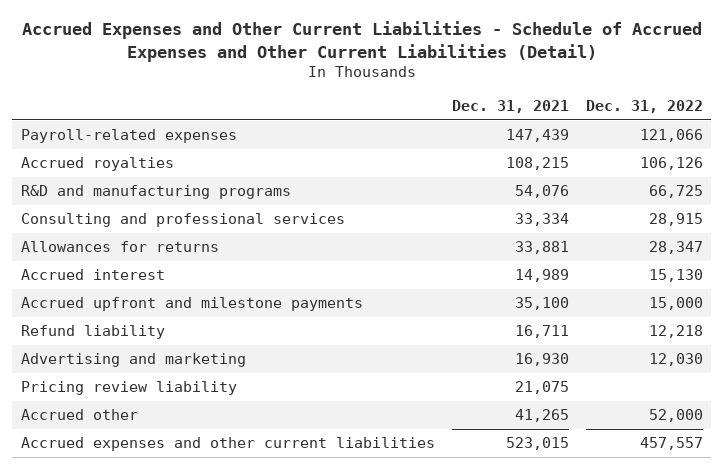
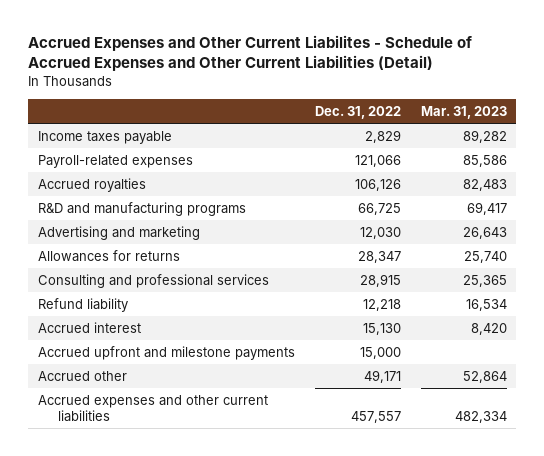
[21,20,702,62] Accrued Expenses and Other Current Liabilities - Schedule of Accrued Expenses and Other Current Liabilities (Detail) -> [27,35,472,72] Accrued Expenses and Other Current Liabilites - Schedule of Accrued Expenses and Other Current Liabilities (Detail)
[451,99,569,113] Dec. 31, 2021 -> none
none -> [420,105,507,119] Mar. 31, 2023
none -> [37,130,172,144] Income taxes payable
[20,353,246,368] Advertising and marketing -> [37,225,200,240] Advertising and marketing
[20,213,345,228] Consulting and professional services -> [37,273,269,288] Consulting and professional services
[20,325,165,340] Refund liability -> [37,297,128,312] Refund liability
[20,381,237,396] Pricing review liability -> none
[648,409,703,423] 52,000 -> [363,369,401,383] 49,171

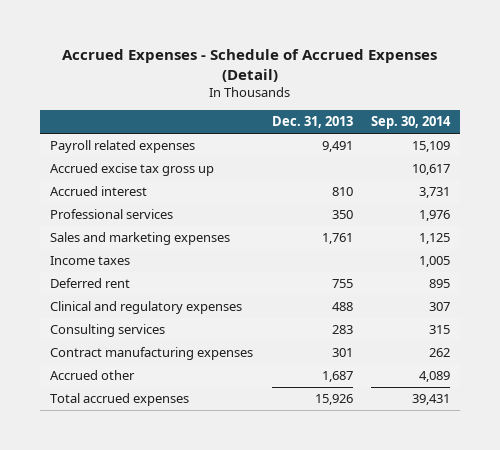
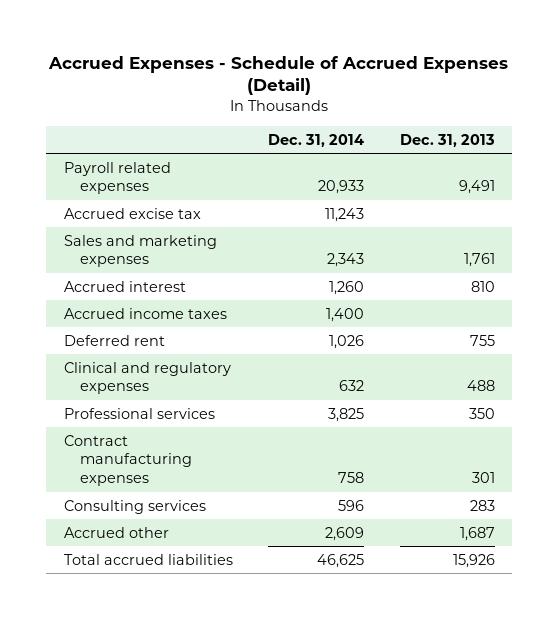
[371,116,452,130] Sep. 30, 2014 -> none
none -> [268,133,365,147] Dec. 31, 2014
[49,163,214,177] Accrued excise tax gross up -> [63,207,201,219] Accrued excise tax
[49,186,147,197] Accrued interest -> [63,280,186,292] Accrued interest
[49,256,130,266] Income taxes -> [63,307,227,319] Accrued income taxes
[49,209,173,220] Professional services -> [63,407,215,419] Professional services
[49,324,165,338] Consulting services -> [63,499,206,514] Consulting services
[49,393,189,407] Total accrued expenses -> [63,553,233,565] Total accrued liabilities

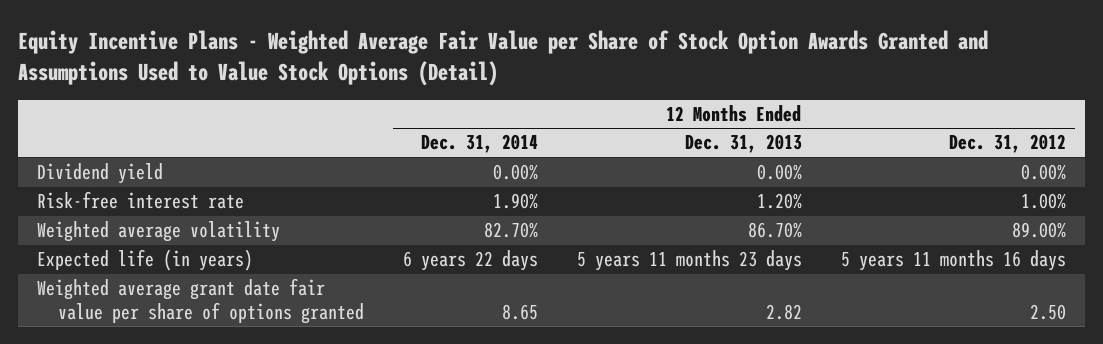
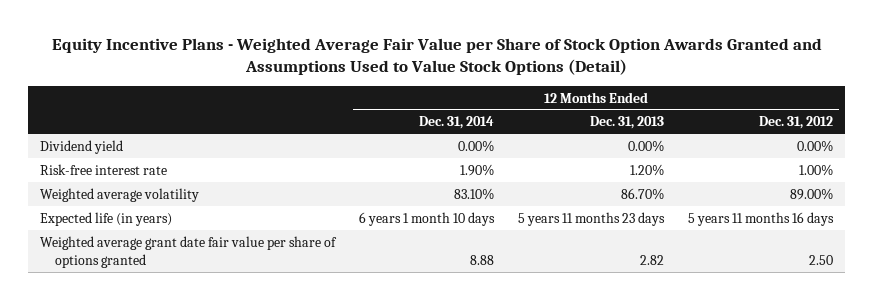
[483,222,538,239] 82.70% -> [454,187,495,200] 83.10%
[402,250,538,272] 6 years 22 days -> [359,211,496,226] 6 years 1 month 10 days
[501,303,538,320] 8.65 -> [470,254,495,265] 8.88

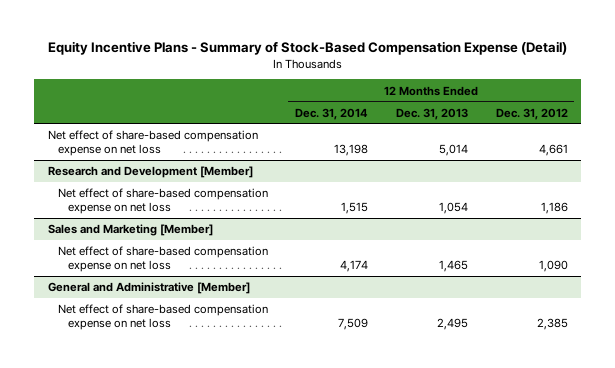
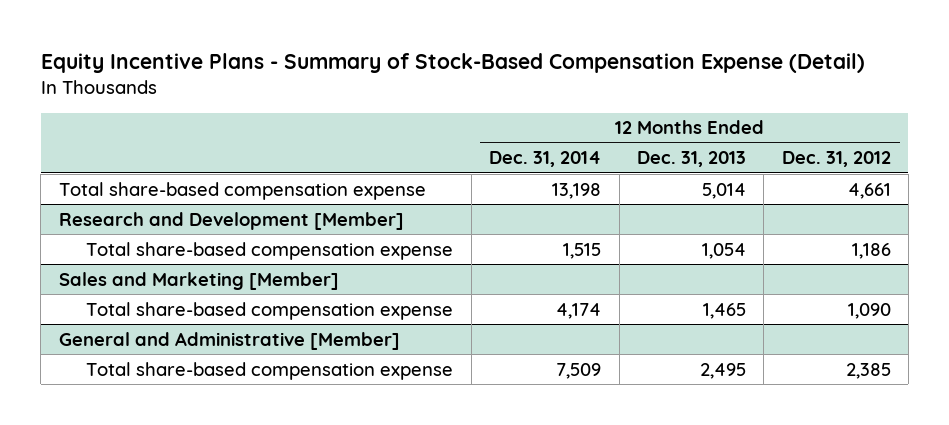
[47,130,258,156] Net effect of share-based compensation expense on net loss -> [58,181,426,200] Total share-based compensation expense
[57,188,268,214] Net effect of share-based compensation expense on net loss -> [86,241,454,260] Total share-based compensation expense
[57,246,268,272] Net effect of share-based compensation expense on net loss -> [86,301,454,320] Total share-based compensation expense
[57,304,268,330] Net effect of share-based compensation expense on net loss -> [86,361,454,380] Total share-based compensation expense

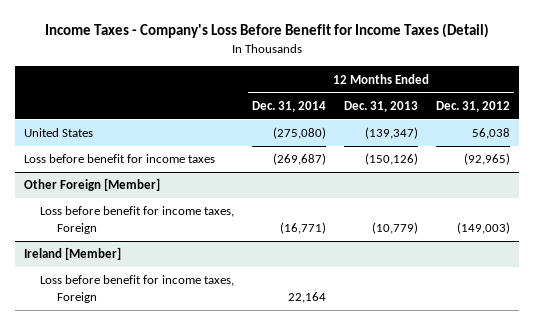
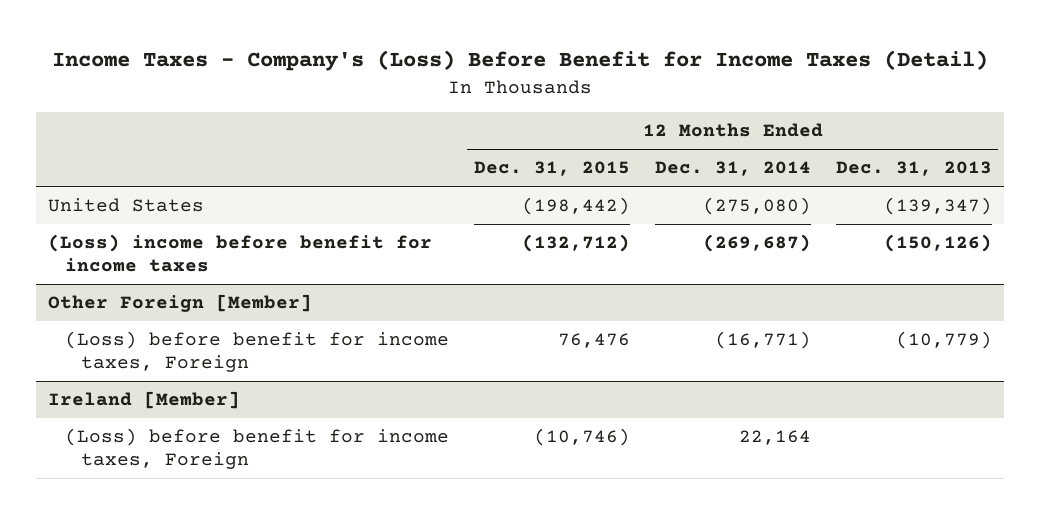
[44,23,489,39] Income Taxes - Company's Loss Before Benefit for Income Taxes (Detail) -> [51,50,988,72] Income Taxes - Company's (Loss) Before Benefit for Income Taxes (Detail)
[435,100,510,112] Dec. 31, 2012 -> none
none -> [473,161,630,177] Dec. 31, 2015
[23,154,215,164] Loss before benefit for income taxes -> [48,234,433,273] (Loss) income before benefit for income taxes
[40,206,235,235] Loss before benefit for income taxes, Foreign -> [64,331,449,373] (Loss) before benefit for income taxes, Foreign
[40,275,235,304] Loss before benefit for income taxes, Foreign -> [64,428,449,470] (Loss) before benefit for income taxes, Foreign

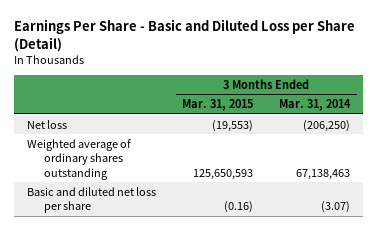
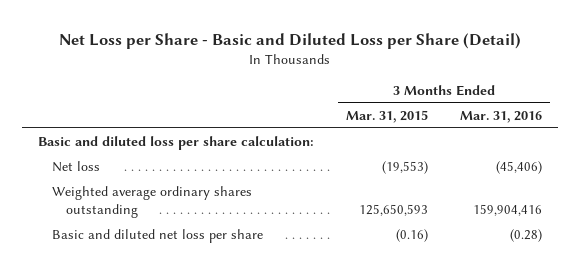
[14,19,356,52] Earnings Per Share - Basic and Diluted Loss per Share (Detail) -> [59,32,522,49] Net Loss per Share - Basic and Diluted Loss per Share (Detail)
[279,99,352,112] Mar. 31, 2014 -> none
none -> [459,110,542,123] Mar. 31, 2016
none -> [38,136,315,151] Basic and diluted loss per share calculation:
[27,138,132,180] Weighted average of ordinary shares outstanding -> [52,186,253,219] Weighted average ordinary shares outstanding

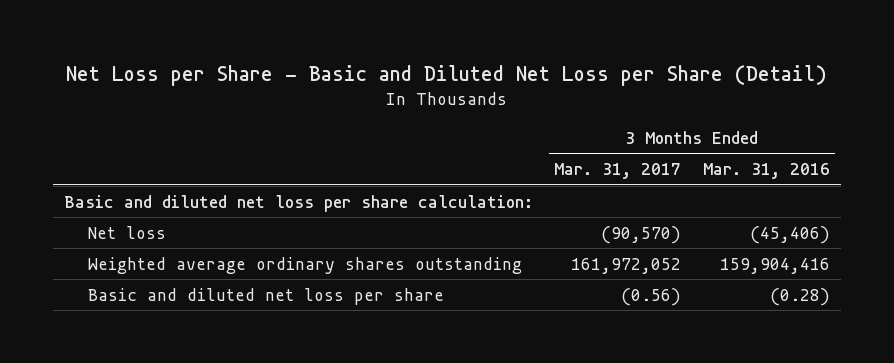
[59,32,522,49] Net Loss per Share - Basic and Diluted Loss per Share (Detail) -> [65,64,827,86] Net Loss per Share - Basic and Diluted Net Loss per Share (Detail)
[346,109,429,123] Mar. 31, 2015 -> none
none -> [554,163,682,180] Mar. 31, 2017
[38,136,315,151] Basic and diluted loss per share calculation: -> [64,194,534,212] Basic and diluted net loss per share calculation:

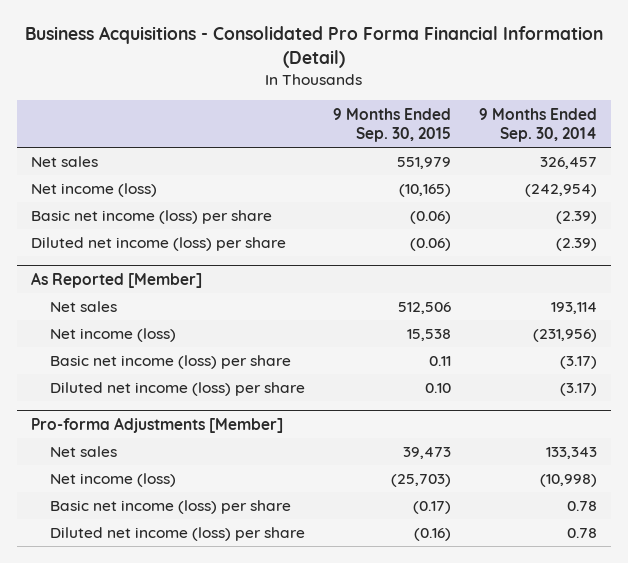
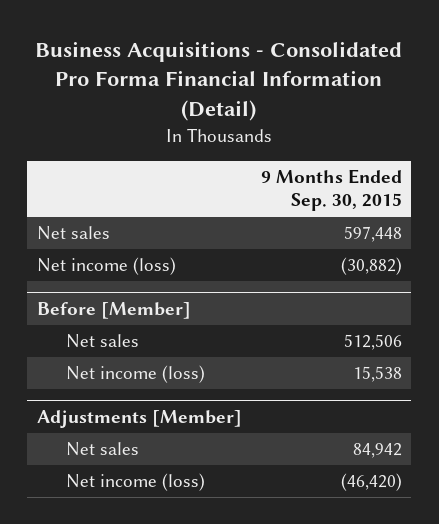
[478,107,597,143] 9 Months Ended Sep. 30, 2014 -> none
[30,210,272,225] Basic net income (loss) per share -> none
[30,237,286,252] Diluted net income (loss) per share -> none
[397,157,452,170] 551,979 -> [343,226,402,243] 597,448
[399,184,452,198] (10,165) -> [340,257,402,276] (30,882)
[30,271,202,288] As Reported [Member] -> [36,301,191,319] Before [Member]
[50,355,292,370] Basic net income (loss) per share -> none
[50,382,306,397] Diluted net income (loss) per share -> none
[50,500,292,515] Basic net income (loss) per share -> none
[50,527,306,542] Diluted net income (loss) per share -> none
[30,416,283,433] Pro-forma Adjustments [Member] -> [36,409,242,428] Adjustments [Member]
[403,447,452,460] 39,473 -> [352,443,402,459] 84,942
[391,474,452,488] (25,703) -> [340,473,402,492] (46,420)

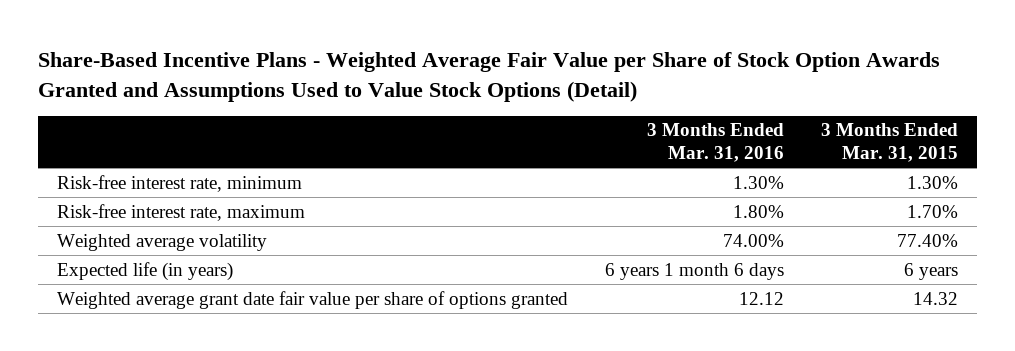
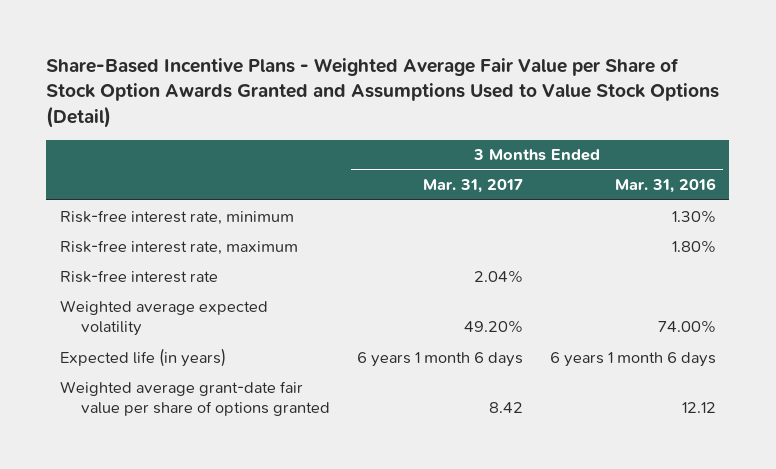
[821,123,959,163] 3 Months Ended Mar. 31, 2015 -> none
none -> [423,179,524,194] Mar. 31, 2017
none -> [59,269,218,283] Risk-free interest rate
[56,233,267,251] Weighted average volatility -> [59,299,268,337] Weighted average expected volatility
[56,290,568,309] Weighted average grant date fair value per share of options granted -> [59,380,331,417] Weighted average grant-date fair value per share of options granted

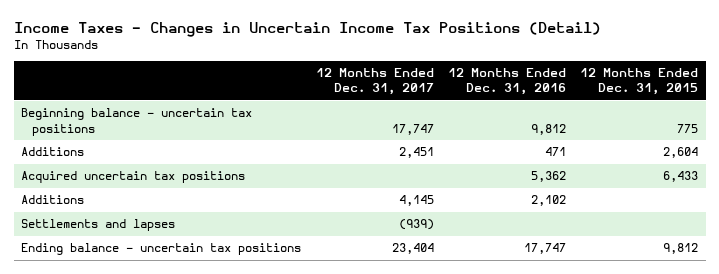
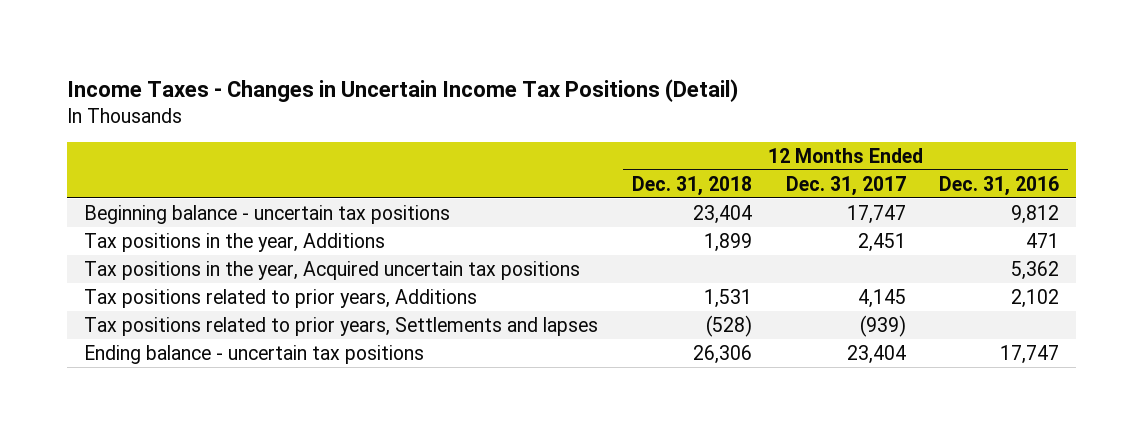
[580,68,699,96] 12 Months Ended Dec. 31, 2015 -> none
none -> [631,175,752,196] Dec. 31, 2018
[21,147,85,157] Additions -> [83,232,385,252] Tax positions in the year, Additions
[21,171,246,184] Acquired uncertain tax positions -> [83,260,580,280] Tax positions in the year, Acquired uncertain tax positions
[21,195,85,205] Additions -> [83,288,477,308] Tax positions related to prior years, Additions
[21,219,176,232] Settlements and lapses -> [83,316,598,336] Tax positions related to prior years, Settlements and lapses

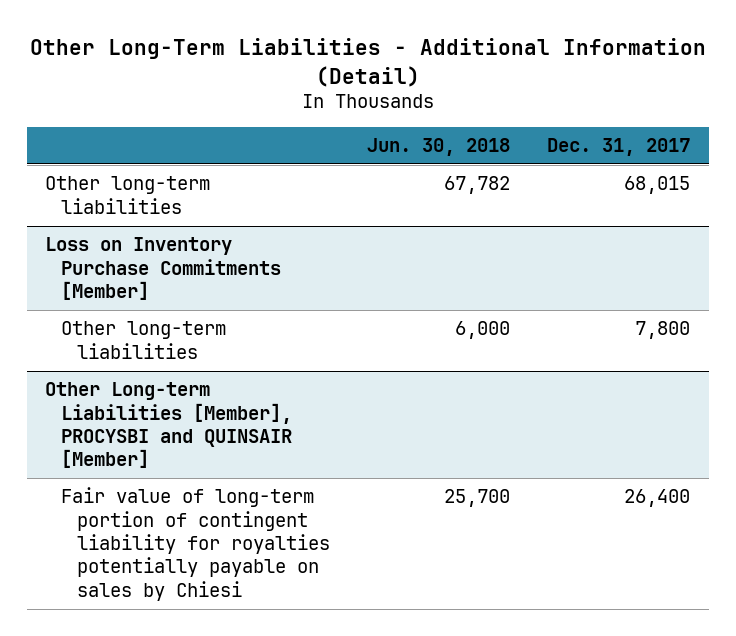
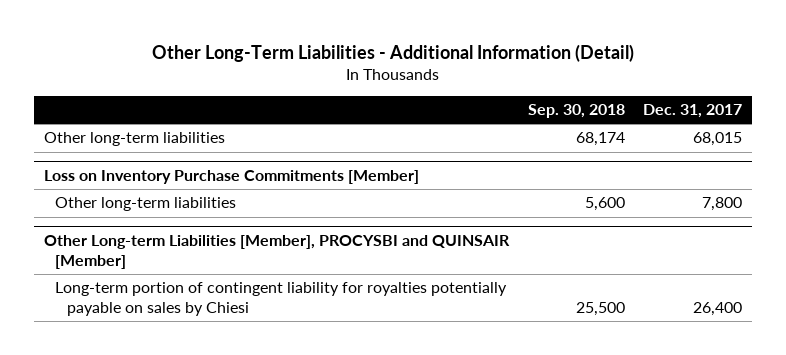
[367,138,511,157] Jun. 30, 2018 -> none
none -> [527,104,625,119] Sep. 30, 2018
[61,487,330,601] Fair value of long-term portion of contingent liability for royalties potentially payable on sales by Chiesi -> [55,282,508,316] Long-term portion of contingent liability for royalties potentially payable on sales by Chiesi

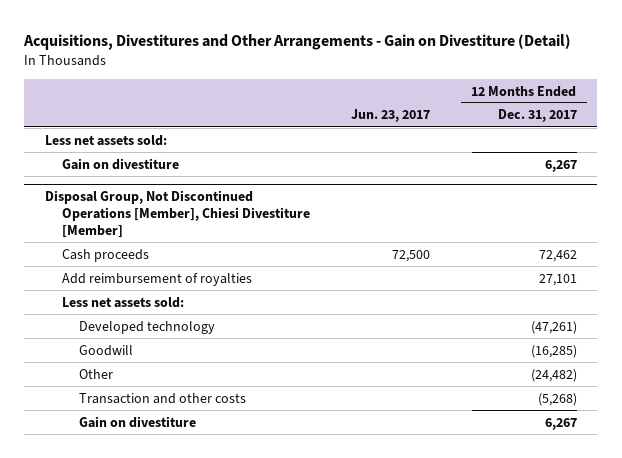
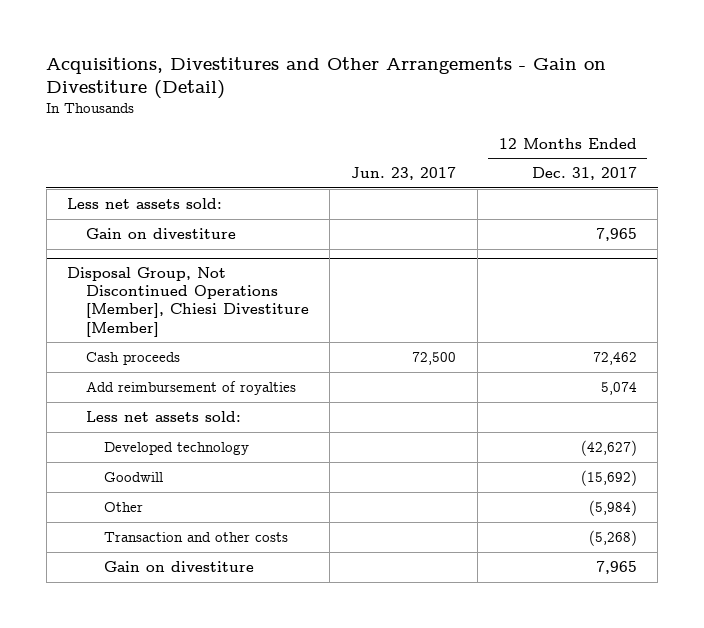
[544,159,577,172] 6,267 -> [595,228,637,242] 7,965
[538,273,577,286] 27,101 -> [600,382,637,396] 5,074
[530,320,577,334] (47,261) -> [580,440,637,457] (42,627)
[530,344,577,358] (16,285) -> [580,470,637,487] (15,692)
[530,368,577,382] (24,482) -> [588,500,637,517] (5,984)
[544,417,577,430] 6,267 -> [595,561,637,575] 7,965

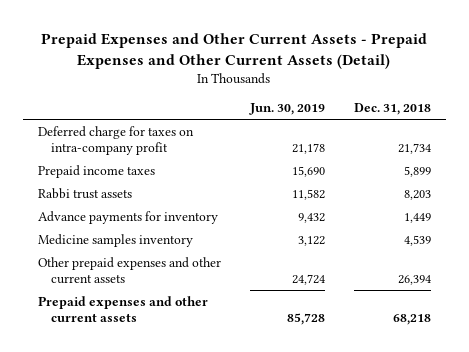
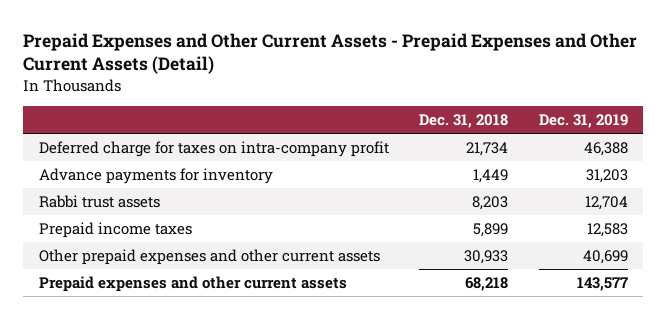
[248,102,325,115] Jun. 30, 2019 -> none
none -> [538,113,628,128] Dec. 31, 2019
[37,233,193,247] Medicine samples inventory -> none
[37,187,132,199] Rabbi trust assets -> [38,195,160,209] Rabbi trust assets
[37,164,155,178] Prepaid income taxes -> [38,222,192,239] Prepaid income taxes
[397,274,431,285] 26,394 -> [464,250,509,265] 30,933

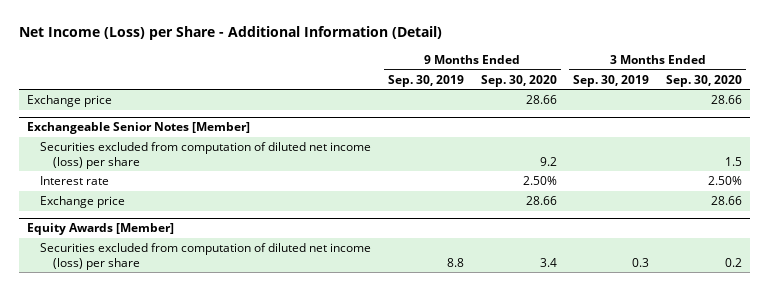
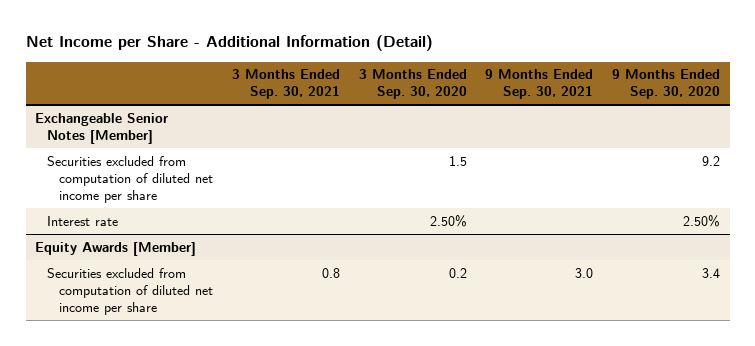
[18,26,442,41] Net Income (Loss) per Share - Additional Information (Detail) -> [25,35,433,52] Net Income per Share - Additional Information (Detail)
[387,74,464,87] Sep. 30, 2019 -> none
[573,74,650,87] Sep. 30, 2019 -> none
none -> [231,69,340,100] 3 Months Ended Sep. 30, 2021
none -> [485,69,594,100] 9 Months Ended Sep. 30, 2021
[26,95,112,108] Exchange price -> none
[40,142,372,169] Securities excluded from computation of diluted net income (loss) per share -> [46,155,213,203] Securities excluded from computation of diluted net income per share
[40,196,126,209] Exchange price -> none
[40,243,372,270] Securities excluded from computation of diluted net income (loss) per share -> [46,267,213,315] Securities excluded from computation of diluted net income per share

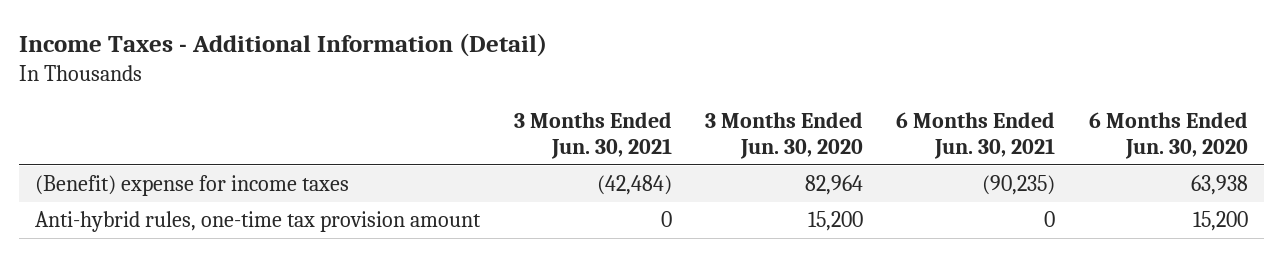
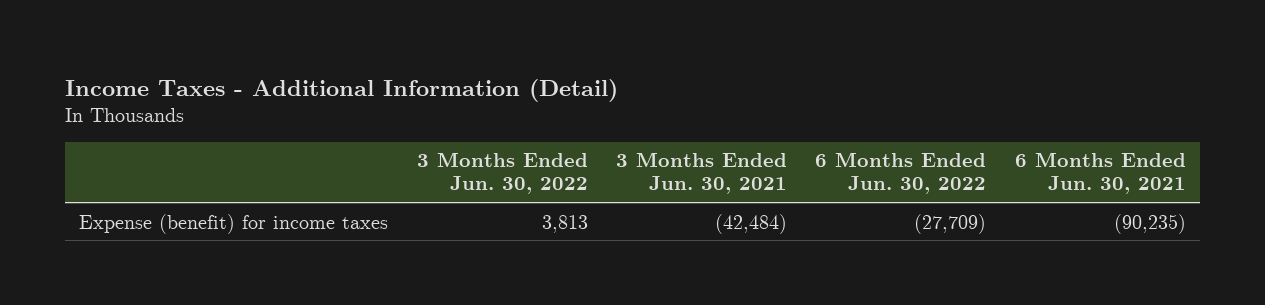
[705,111,864,160] 3 Months Ended Jun. 30, 2020 -> none
[1088,111,1248,160] 6 Months Ended Jun. 30, 2020 -> none
none -> [416,152,588,195] 3 Months Ended Jun. 30, 2022
none -> [815,152,987,195] 6 Months Ended Jun. 30, 2022
[35,211,482,233] Anti-hybrid rules, one-time tax provision amount -> none
[35,175,350,197] (Benefit) expense for income taxes -> [79,213,389,234] Expense (benefit) for income taxes

